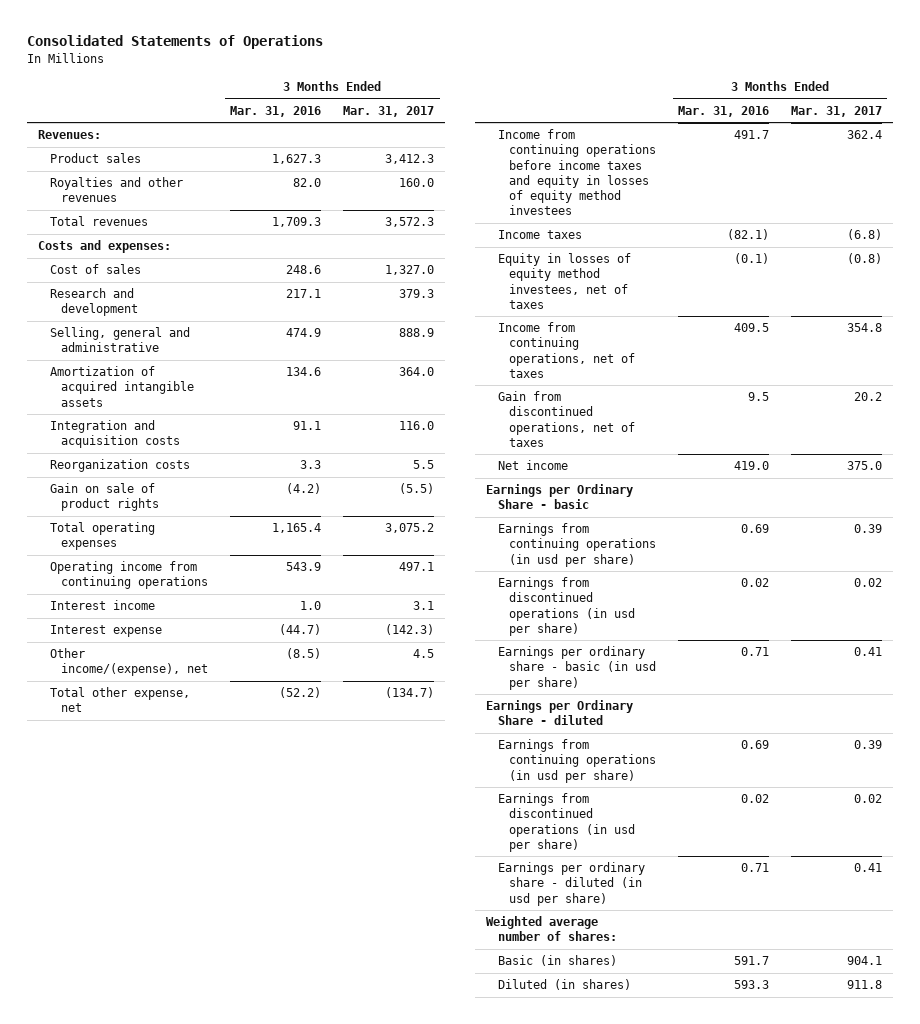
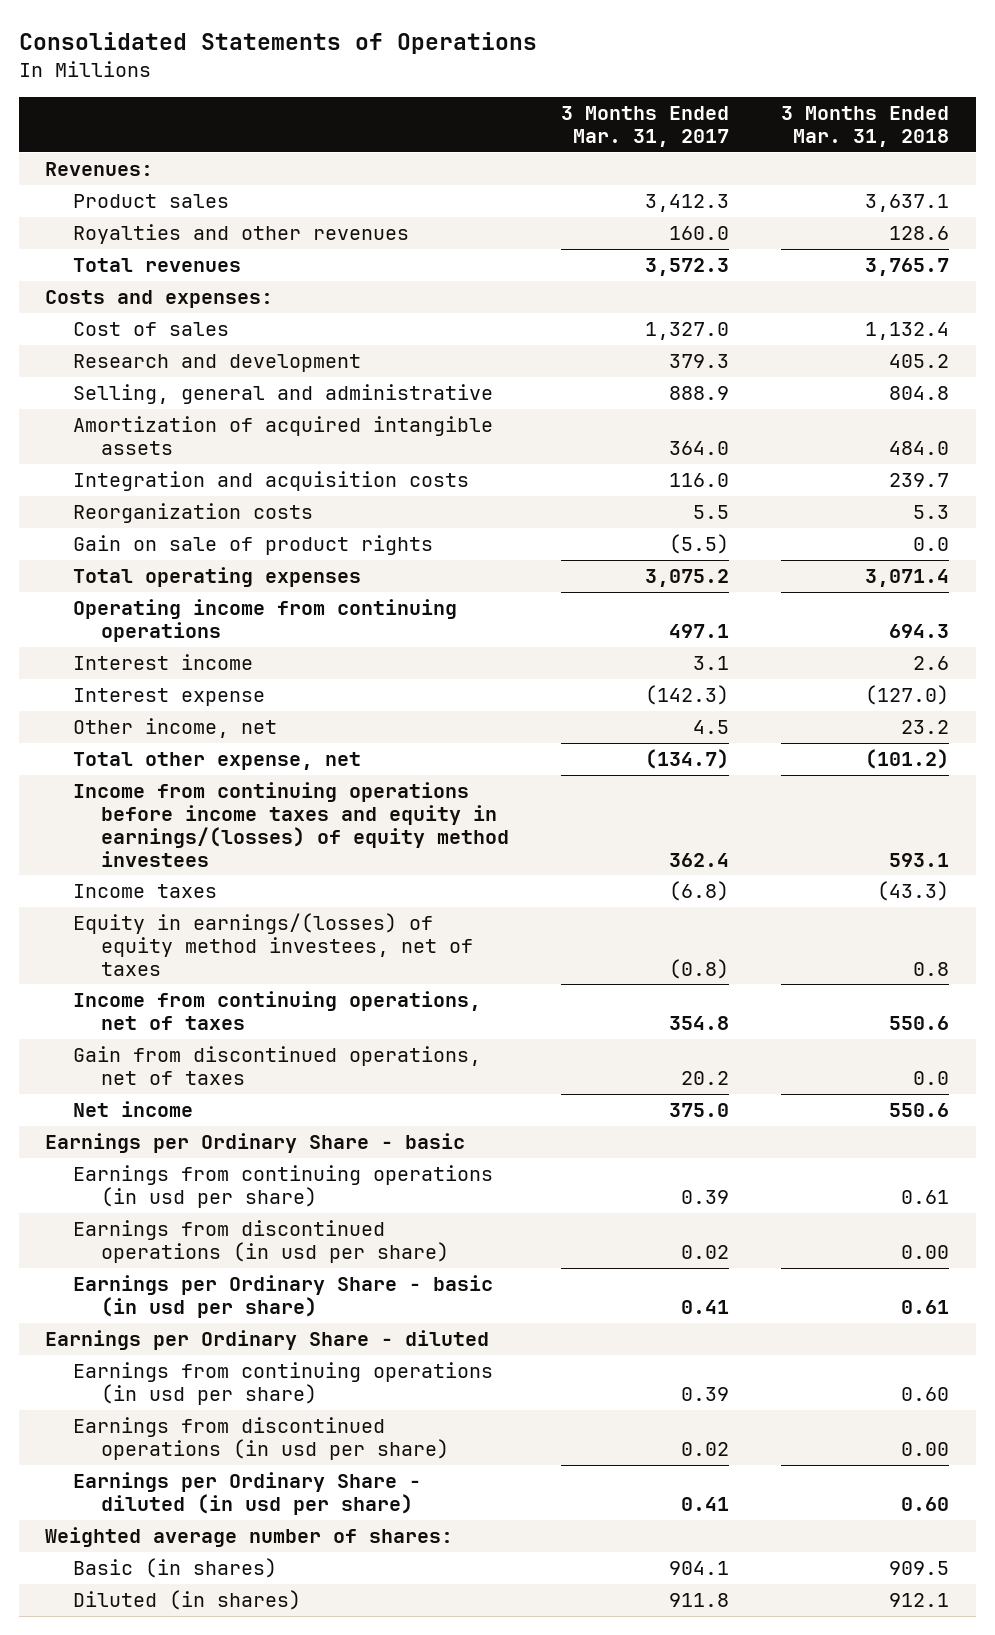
[230,106,322,118] Mar. 31, 2016 -> none
none -> [781,106,950,148] 3 Months Ended Mar. 31, 2018
[49,648,209,677] Other income/(expense), net -> [73,718,278,739] Other income, net
[497,129,657,216] Income from continuing operations before income taxes and equity in losses of equity method investees -> [73,782,509,868] Income from continuing operations before income taxes and equity in earnings/(losses) of equity method investees
[497,253,631,309] Equity in losses of equity method investees, net of taxes -> [73,913,473,977] Equity in earnings/(losses) of equity method investees, net of taxes
[497,646,657,690] Earnings per ordinary share - basic (in usd per share) -> [73,1275,494,1319] Earnings per Ordinary Share - basic (in usd per share)
[497,862,645,906] Earnings per ordinary share - diluted (in usd per share) -> [73,1472,422,1516] Earnings per Ordinary Share - diluted (in usd per share)

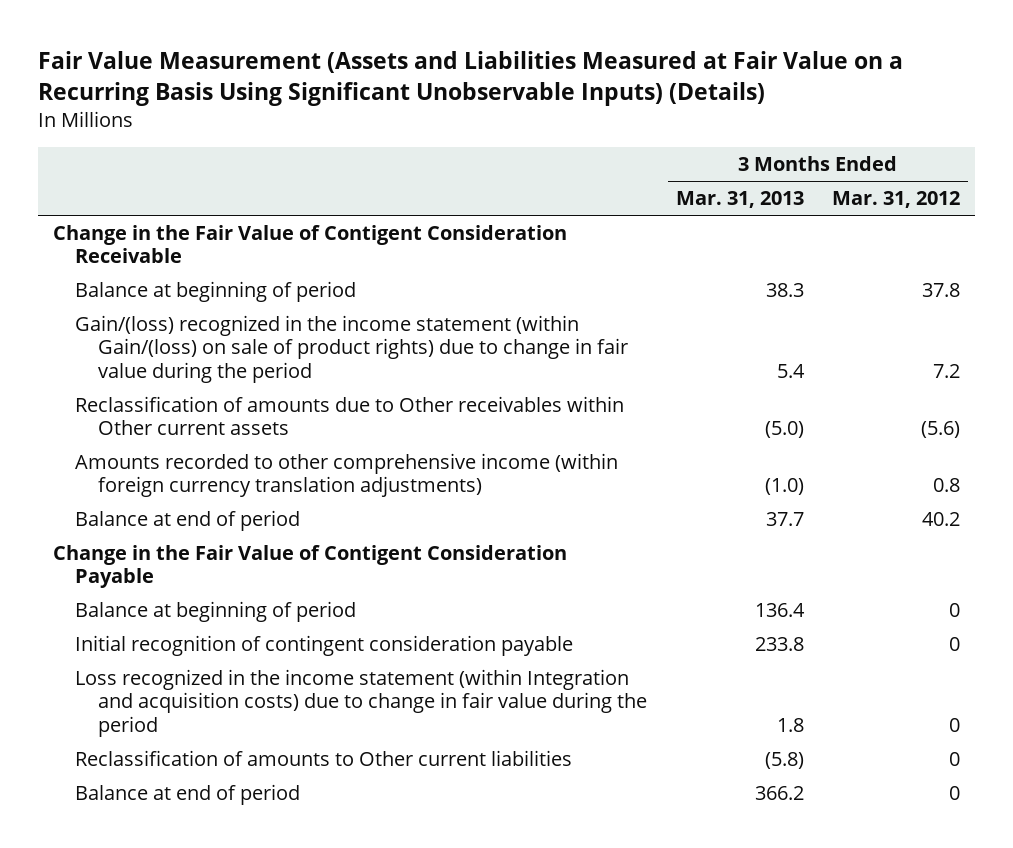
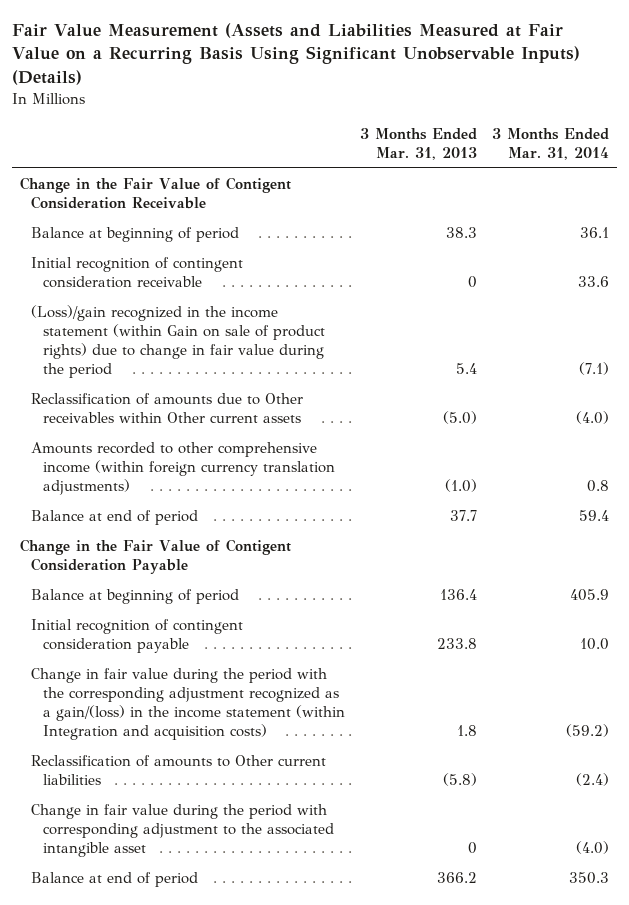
[832,191,961,209] Mar. 31, 2012 -> none
none -> [492,128,610,160] 3 Months Ended Mar. 31, 2014
none -> [31,257,244,289] Initial recognition of contingent consideration receivable
[75,315,628,383] Gain/(loss) recognized in the income statement (within Gain/(loss) on sale of product rights) due to change in fair value during the period -> [31,305,325,379] (Loss)/gain recognized in the income statement (within Gain on sale of product rights) due to change in fair value during the period
[75,669,647,737] Loss recognized in the income statement (within Integration and acquisition costs) due to change in fair value during the period -> [31,668,345,741] Change in fair value during the period with the corresponding adjustment recognized as a gain/(loss) in the income statement (within Integration and acquisition costs)
none -> [31,804,334,858] Change in fair value during the period with corresponding adjustment to the associated intangible asset

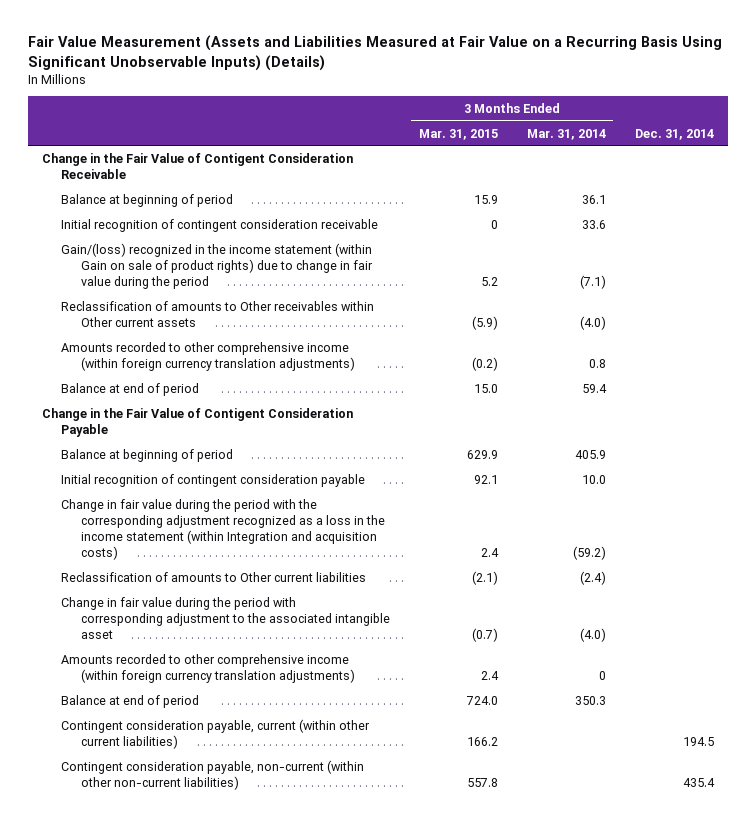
[359,128,477,160] 3 Months Ended Mar. 31, 2013 -> none
none -> [418,128,498,140] Mar. 31, 2015
none -> [634,128,714,140] Dec. 31, 2014
[31,305,325,379] (Loss)/gain recognized in the income statement (within Gain on sale of product rights) due to change in fair value during the period -> [61,242,373,290] Gain/(loss) recognized in the income statement (within Gain on sale of product rights) due to change in fair value during the period
[31,393,304,424] Reclassification of amounts due to Other receivables within Other current assets -> [61,300,375,327] Reclassification of amounts to Other receivables within Other current assets
[31,668,345,741] Change in fair value during the period with the corresponding adjustment recognized as a gain/(loss) in the income statement (within Integration and acquisition costs) -> [61,498,385,561] Change in fair value during the period with the corresponding adjustment recognized as a loss in the income statement (within Integration and acquisition costs)
none -> [61,653,355,683] Amounts recorded to other comprehensive income (within foreign currency translation adjustments)
none -> [61,718,371,749] Contingent consideration payable, current (within other current liabilities)
none -> [61,759,365,790] Contingent consideration payable, non-current (within other non-current liabilities)

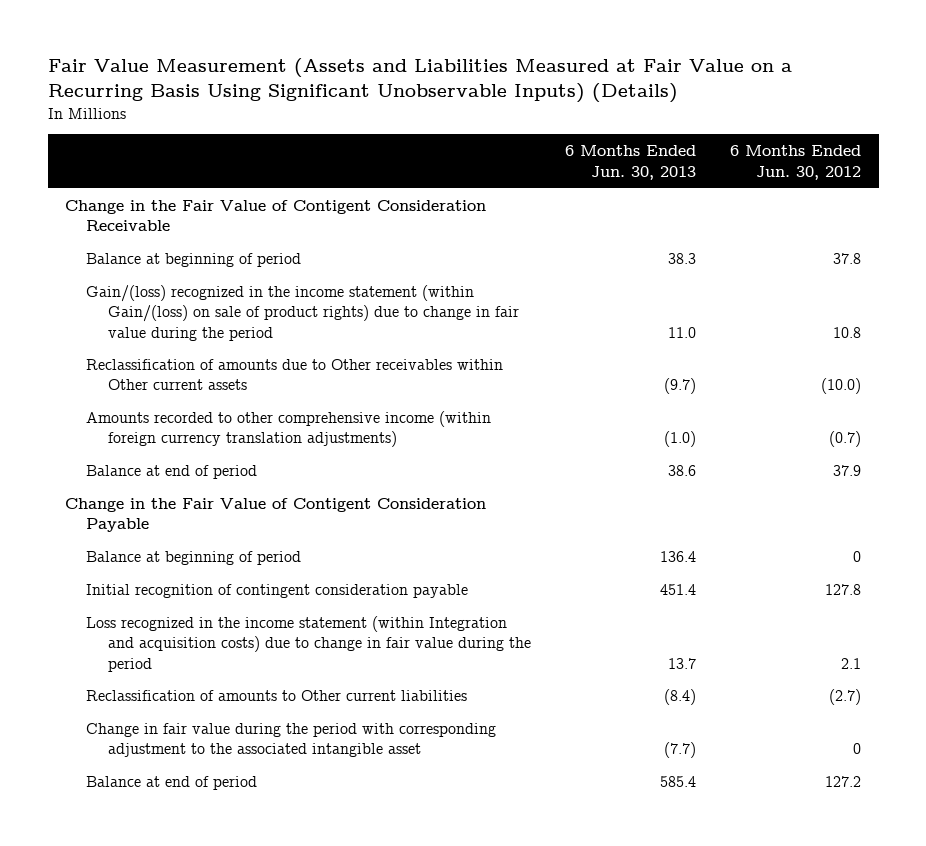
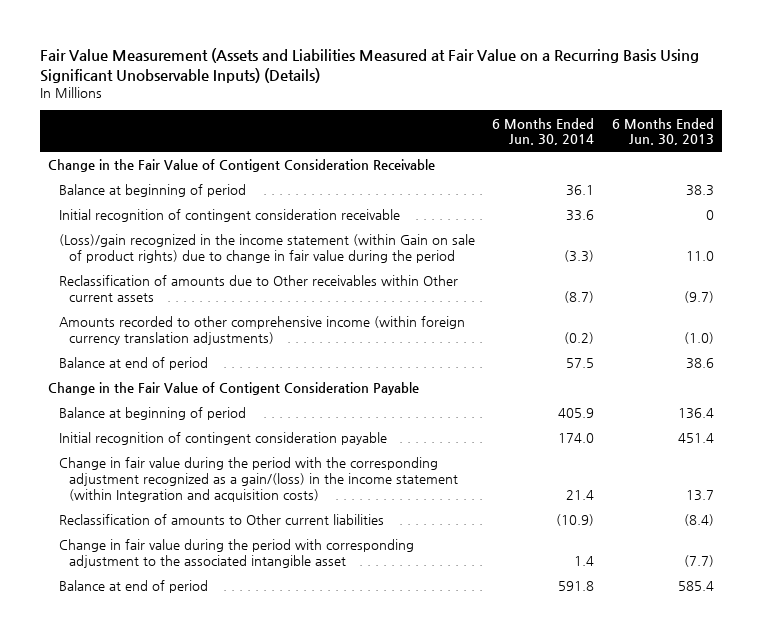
[730,145,862,180] 6 Months Ended Jun. 30, 2012 -> none
none -> [492,117,595,146] 6 Months Ended Jun. 30, 2014
none -> [58,209,400,223] Initial recognition of contingent consideration receivable
[86,284,519,341] Gain/(loss) recognized in the income statement (within Gain/(loss) on sale of product rights) due to change in fair value during the period -> [58,234,475,263] (Loss)/gain recognized in the income statement (within Gain on sale of product rights) due to change in fair value during the period
[86,615,531,672] Loss recognized in the income statement (within Integration and acquisition costs) due to change in fair value during the period -> [58,457,458,502] Change in fair value during the period with the corresponding adjustment recognized as a gain/(loss) in the income statement (within Integration and acquisition costs)

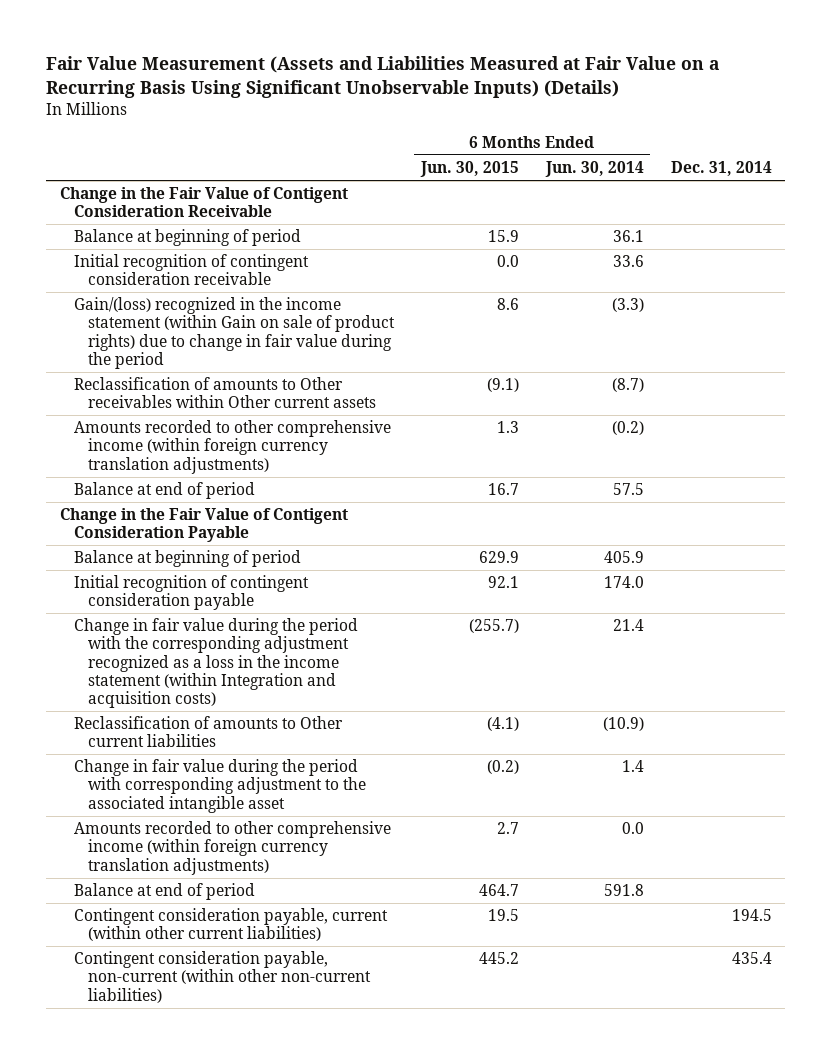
[611,117,714,146] 6 Months Ended Jun. 30, 2013 -> none
none -> [419,161,519,178] Jun. 30, 2015
none -> [670,161,772,177] Dec. 31, 2014
[58,234,475,263] (Loss)/gain recognized in the income statement (within Gain on sale of product rights) due to change in fair value during the period -> [73,297,395,369] Gain/(loss) recognized in the income statement (within Gain on sale of product rights) due to change in fair value during the period
[58,275,458,302] Reclassification of amounts due to Other receivables within Other current assets -> [73,377,376,409] Reclassification of amounts to Other receivables within Other current assets
[58,457,458,502] Change in fair value during the period with the corresponding adjustment recognized as a gain/(loss) in the income statement (within Integration and acquisition costs) -> [73,618,358,709] Change in fair value during the period with the corresponding adjustment recognized as a loss in the income statement (within Integration and acquisition costs)
none -> [73,821,391,875] Amounts recorded to other comprehensive income (within foreign currency translation adjustments)
none -> [73,908,388,942] Contingent consideration payable, current (within other current liabilities)
none -> [73,951,371,1003] Contingent consideration payable, non-current (within other non-current liabilities)

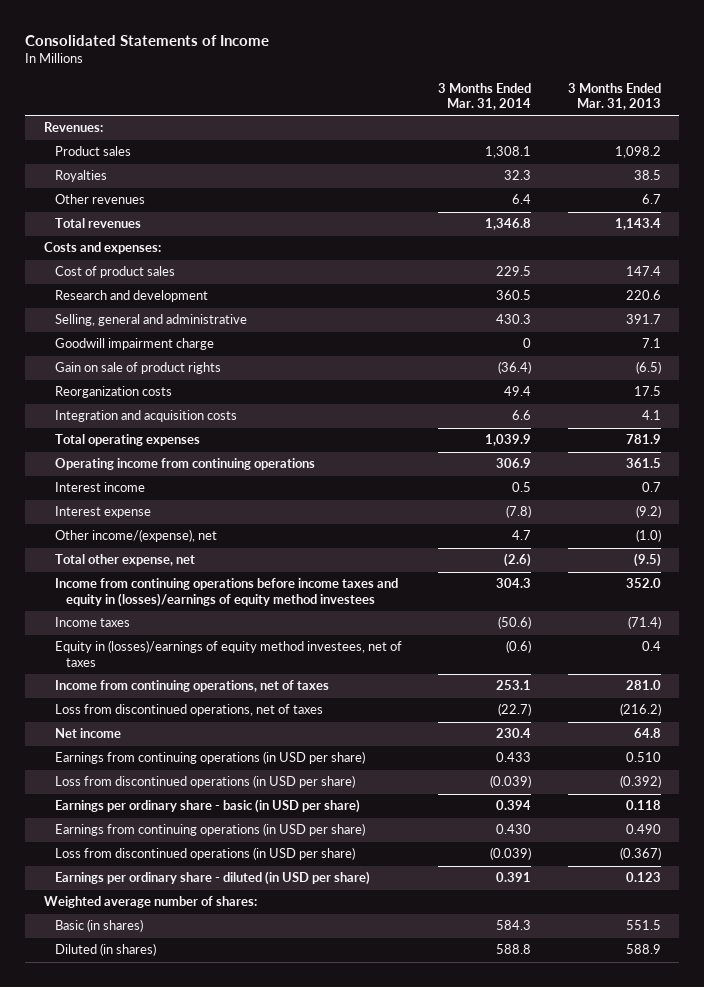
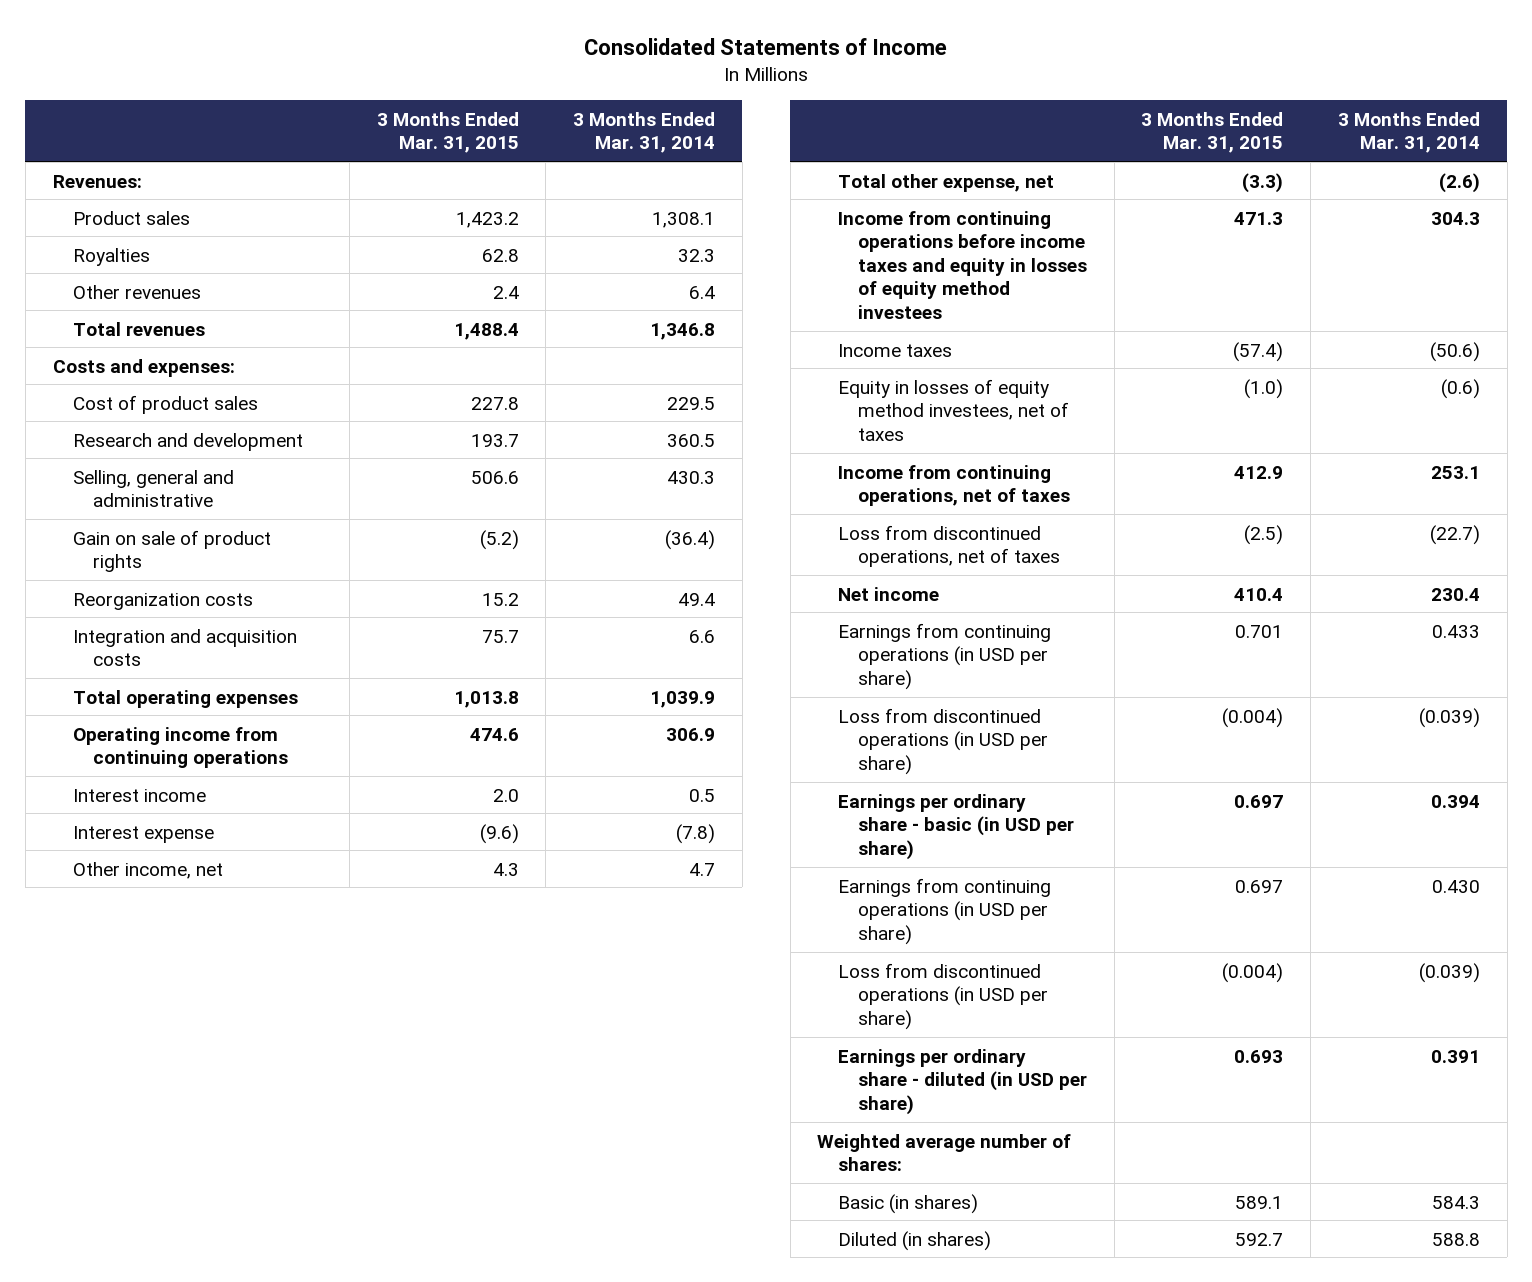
[567,82,661,110] 3 Months Ended Mar. 31, 2013 -> none
none -> [376,111,519,154] 3 Months Ended Mar. 31, 2015
[54,338,214,351] Goodwill impairment charge -> none
[54,529,217,543] Other income/(expense), net -> [72,861,223,879] Other income, net
[54,578,398,607] Income from continuing operations before income taxes and equity in (losses)/earnings of equity method investees -> [837,210,1087,320] Income from continuing operations before income taxes and equity in losses of equity method investees
[54,640,402,667] Equity in (losses)/earnings of equity method investees, net of taxes -> [837,378,1069,441] Equity in losses of equity method investees, net of taxes

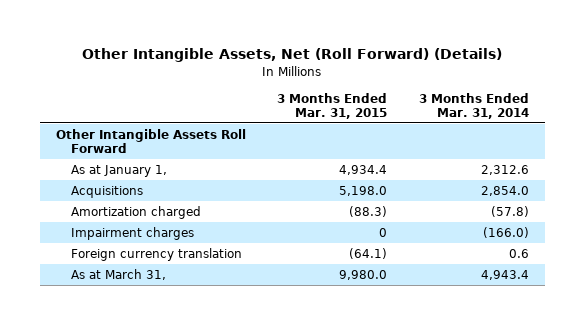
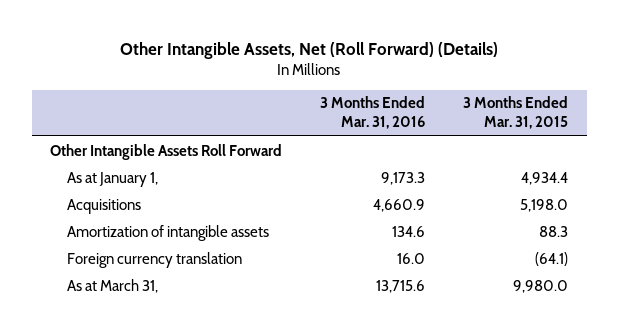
[418,92,529,119] 3 Months Ended Mar. 31, 2014 -> none
none -> [320,96,426,130] 3 Months Ended Mar. 31, 2016
[70,226,194,240] Impairment charges -> none
[70,205,201,219] Amortization charged -> [66,224,269,241] Amortization of intangible assets
[349,205,388,217] (88.3) -> [538,225,568,237] 88.3

